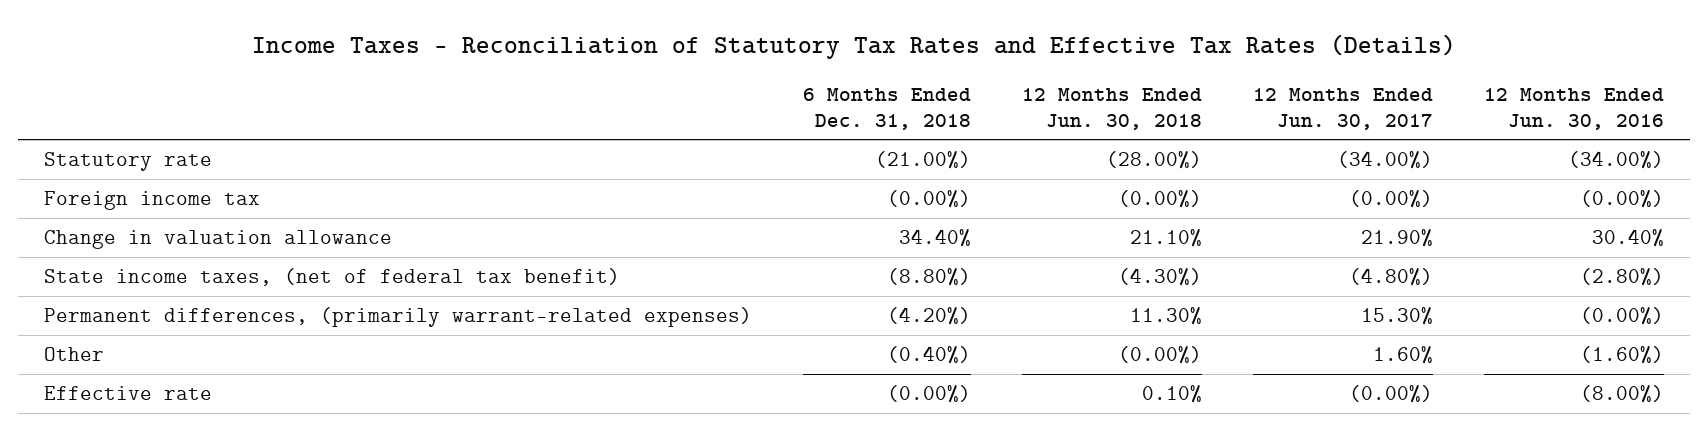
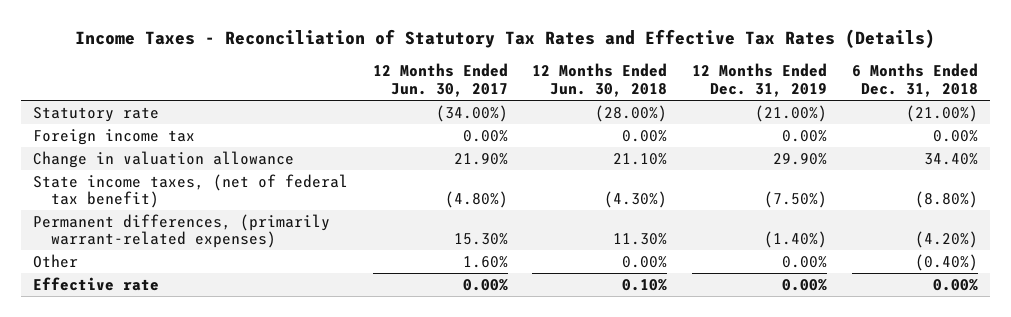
[1484,87,1665,130] 12 Months Ended Jun. 30, 2016 -> none
none -> [691,63,827,98] 12 Months Ended Dec. 31, 2019
[886,190,971,209] (0.00%) -> [932,129,978,142] 0.00%
[1118,190,1203,209] (0.00%) -> [622,129,668,142] 0.00%
[1349,190,1434,209] (0.00%) -> [462,129,508,142] 0.00%
[1118,346,1203,365] (0.00%) -> [622,255,668,268] 0.00%
[886,385,971,404] (0.00%) -> [932,278,978,291] 0.00%
[1349,385,1434,404] (0.00%) -> [462,278,508,291] 0.00%

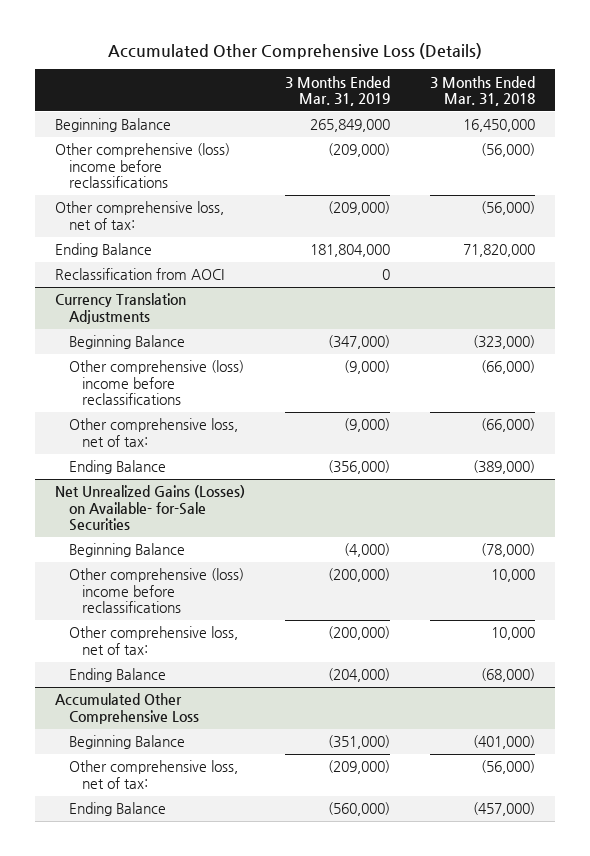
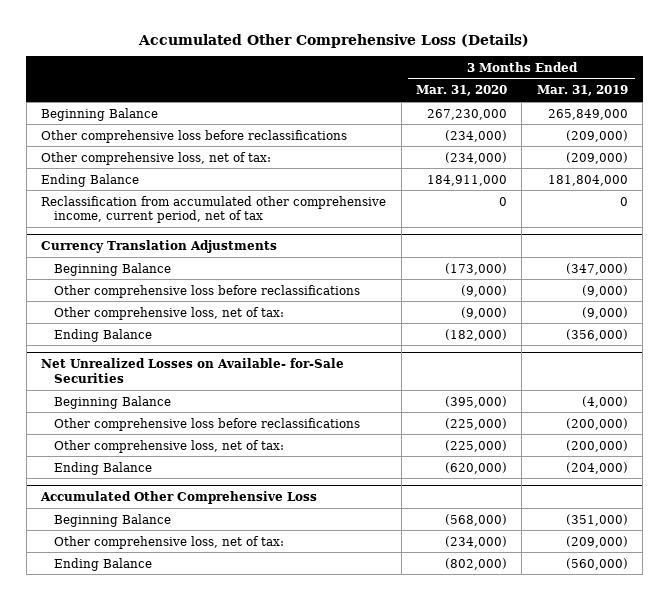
[430,75,536,106] 3 Months Ended Mar. 31, 2018 -> none
none -> [415,85,507,97] Mar. 31, 2020
[54,143,230,189] Other comprehensive (loss) income before reclassifications -> [41,129,348,143] Other comprehensive loss before reclassifications
[54,268,224,281] Reclassification from AOCI -> [41,195,387,224] Reclassification from accumulated other comprehensive income, current period, net of tax
[68,360,244,406] Other comprehensive (loss) income before reclassifications -> [54,284,361,298] Other comprehensive loss before reclassifications
[54,485,245,532] Net Unrealized Gains (Losses) on Available- for-Sale Securities -> [41,357,345,383] Net Unrealized Losses on Available- for-Sale Securities
[68,568,244,614] Other comprehensive (loss) income before reclassifications -> [54,417,361,431] Other comprehensive loss before reclassifications

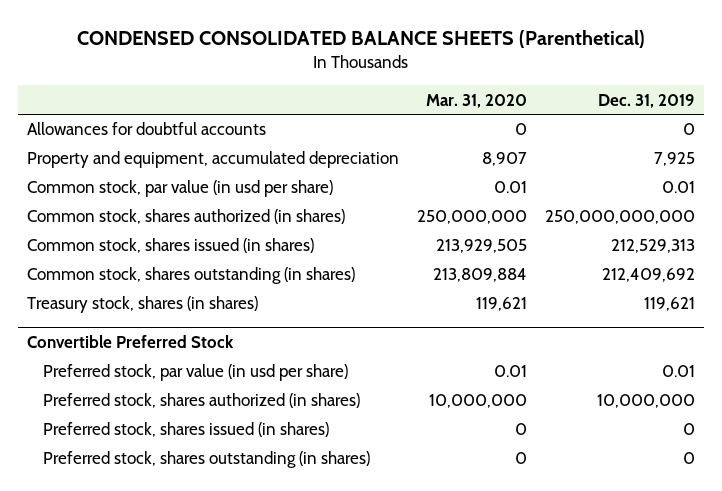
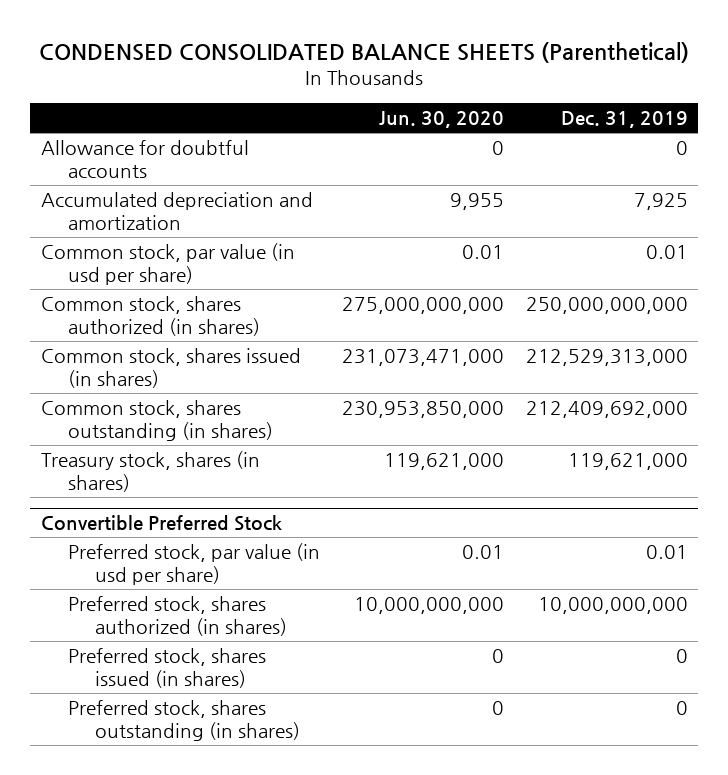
[426,93,528,108] Mar. 31, 2020 -> none
none -> [378,111,504,129] Jun. 30, 2020
[27,122,267,136] Allowances for doubtful accounts -> [40,140,249,178] Allowance for doubtful accounts
[27,151,400,169] Property and equipment, accumulated depreciation -> [40,192,313,230] Accumulated depreciation and amortization
[611,239,696,254] 212,529,313 -> [525,349,688,367] 212,529,313,000
[602,268,696,283] 212,409,692 -> [525,401,688,419] 212,409,692,000
[644,297,696,312] 119,621 -> [567,453,688,471] 119,621,000
[597,394,696,409] 10,000,000 -> [537,597,688,615] 10,000,000,000

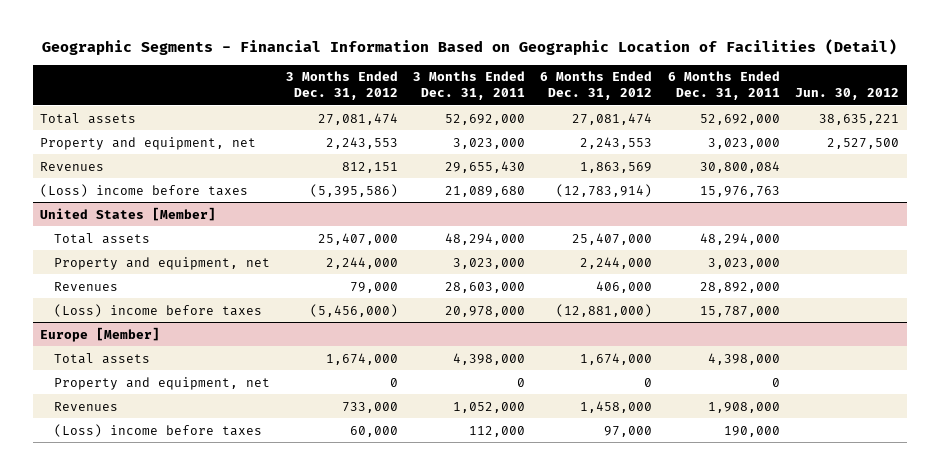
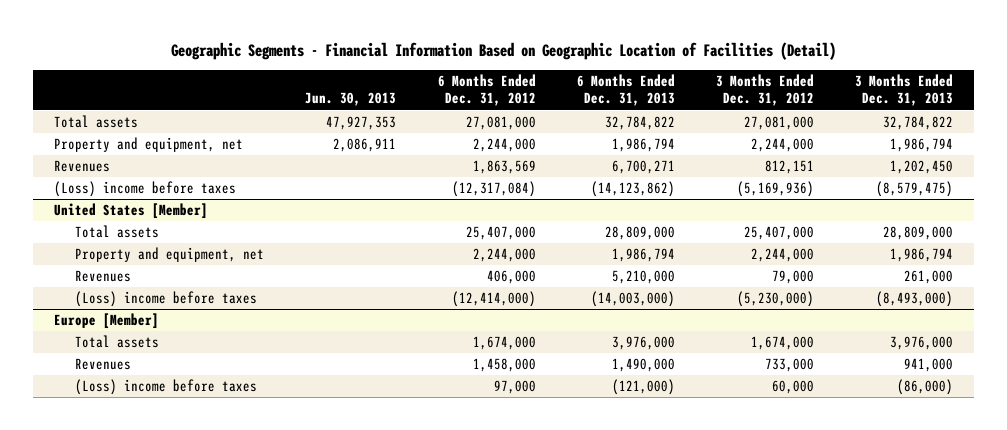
[413,71,526,101] 3 Months Ended Dec. 31, 2011 -> none
[667,71,780,101] 6 Months Ended Dec. 31, 2011 -> none
[795,88,900,101] Jun. 30, 2012 -> none
none -> [305,92,397,107] Jun. 30, 2013
none -> [576,73,675,107] 6 Months Ended Dec. 31, 2013
none -> [855,73,954,107] 3 Months Ended Dec. 31, 2013
[317,112,398,125] 27,081,474 -> [744,116,815,131] 27,081,000
[572,112,653,125] 27,081,474 -> [465,116,536,131] 27,081,000
[325,136,398,149] 2,243,553 -> [751,138,815,153] 2,244,000
[580,136,653,149] 2,243,553 -> [472,138,536,153] 2,244,000
[309,183,398,197] (5,395,586) -> [737,181,815,198] (5,169,936)
[556,183,653,197] (12,783,914) -> [451,181,536,198] (12,317,084)
[309,303,398,317] (5,456,000) -> [737,291,815,308] (5,230,000)
[556,303,653,317] (12,881,000) -> [451,291,536,308] (12,414,000)
[54,376,271,390] Property and equipment, net -> none

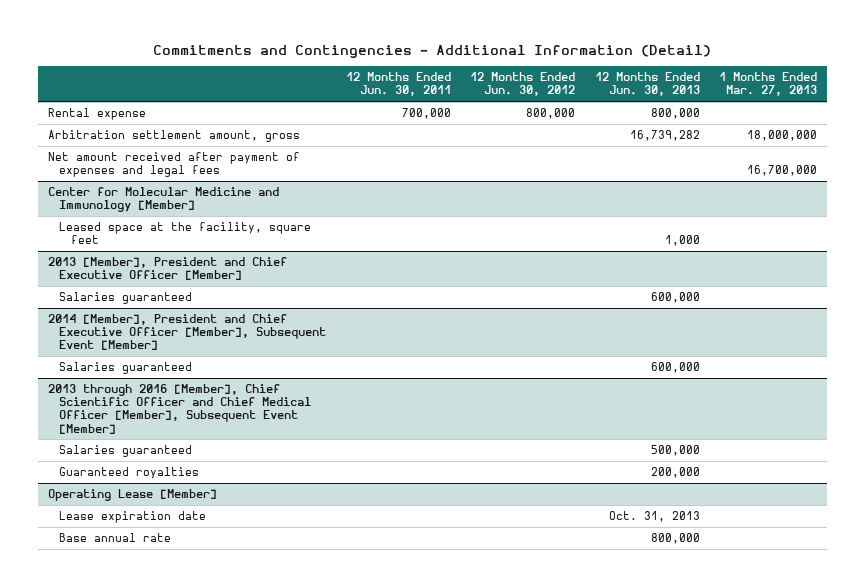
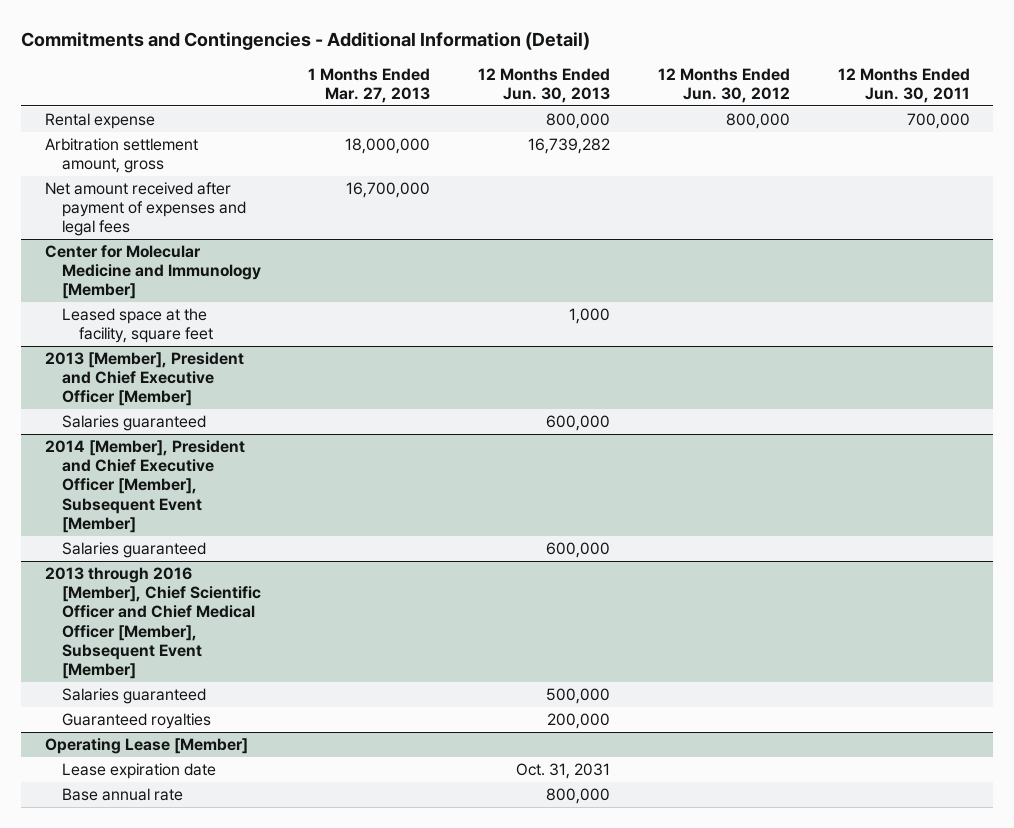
[608,511,700,523] Oct. 31, 2013 -> [516,763,611,780] Oct. 31, 2031

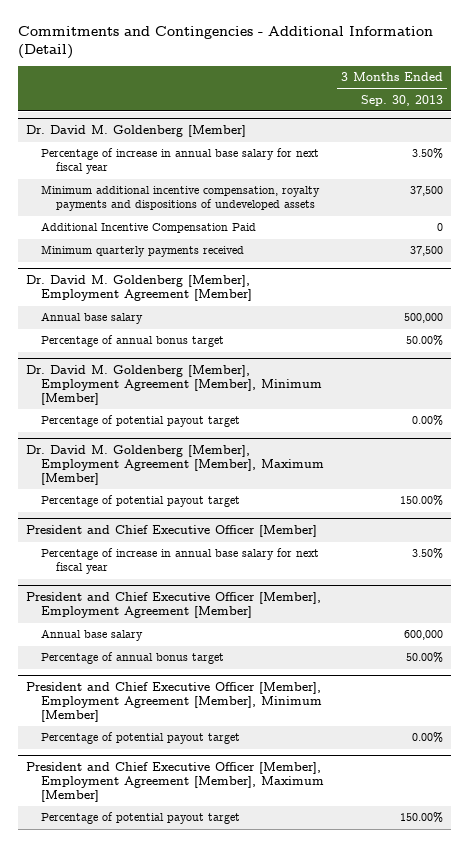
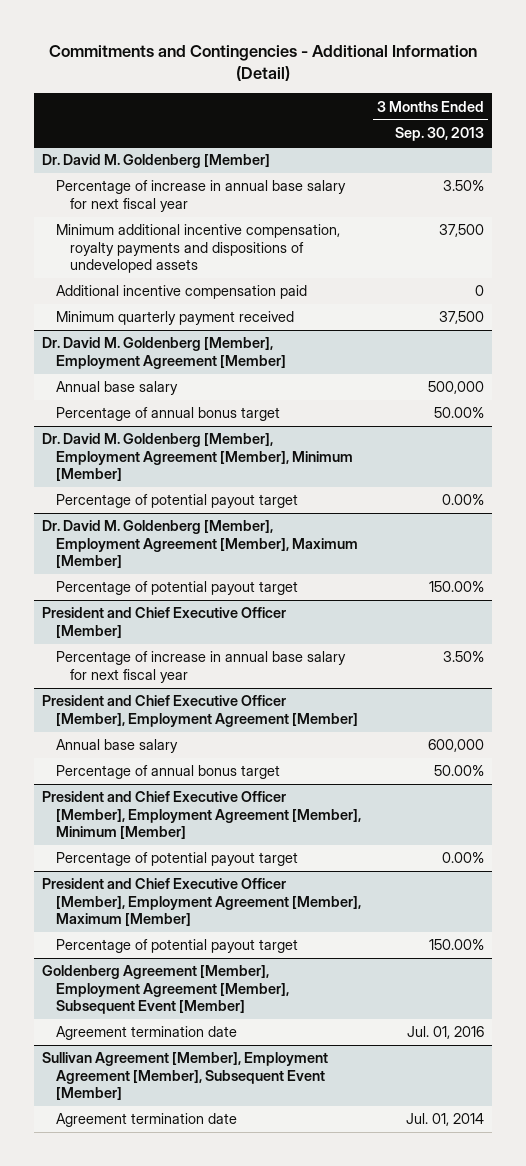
[41,222,257,234] Additional Incentive Compensation Paid -> [56,285,308,300] Additional incentive compensation paid
[41,245,245,258] Minimum quarterly payments received -> [56,311,295,326] Minimum quarterly payment received
none -> [42,965,290,1015] Goldenberg Agreement [Member], Employment Agreement [Member], Subsequent Event [Member]
none -> [56,1026,238,1041] Agreement termination date
none -> [42,1052,329,1101] Sullivan Agreement [Member], Employment Agreement [Member], Subsequent Event [Member]
none -> [56,1113,238,1128] Agreement termination date

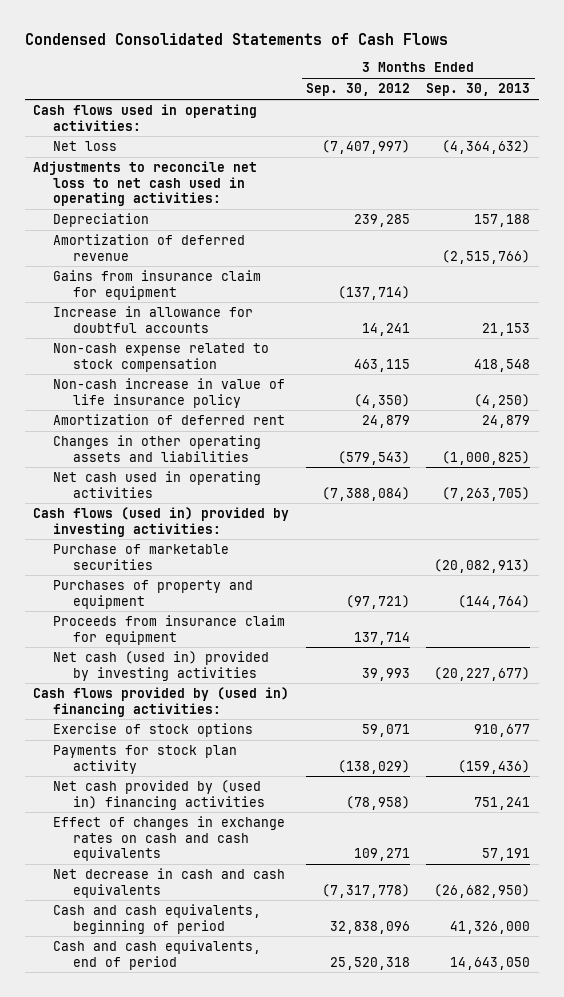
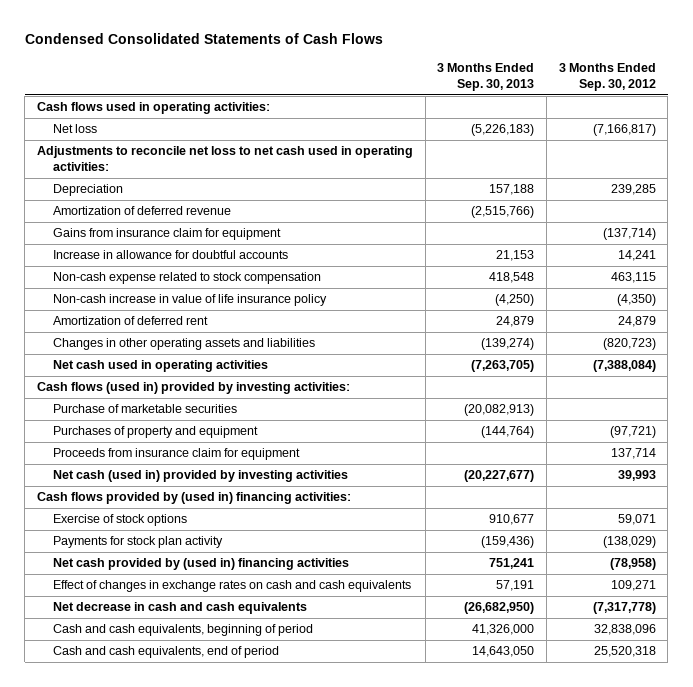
[321,140,410,155] (7,407,997) -> [592,124,656,137] (7,166,817)
[442,140,531,155] (4,364,632) -> [471,124,535,137] (5,226,183)
[337,450,410,465] (579,543) -> [602,338,656,351] (820,723)
[442,450,531,465] (1,000,825) -> [481,338,535,351] (139,274)

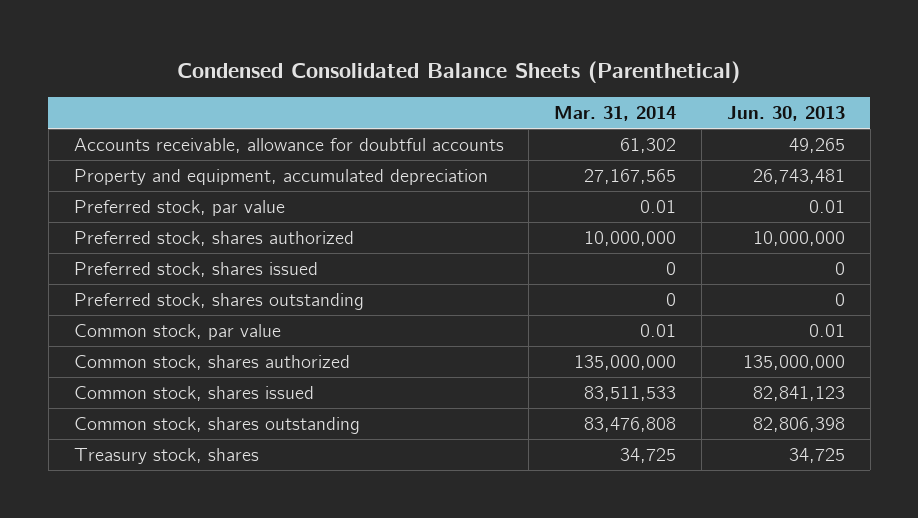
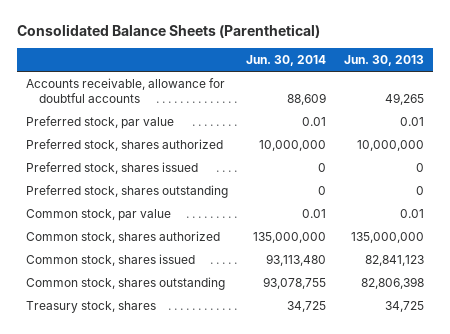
[177,60,741,83] Condensed Consolidated Balance Sheets (Parenthetical) -> [17,24,321,39] Consolidated Balance Sheets (Parenthetical)
[554,106,677,122] Mar. 31, 2014 -> none
none -> [245,55,326,67] Jun. 30, 2014
[73,169,488,186] Property and equipment, accumulated depreciation -> none

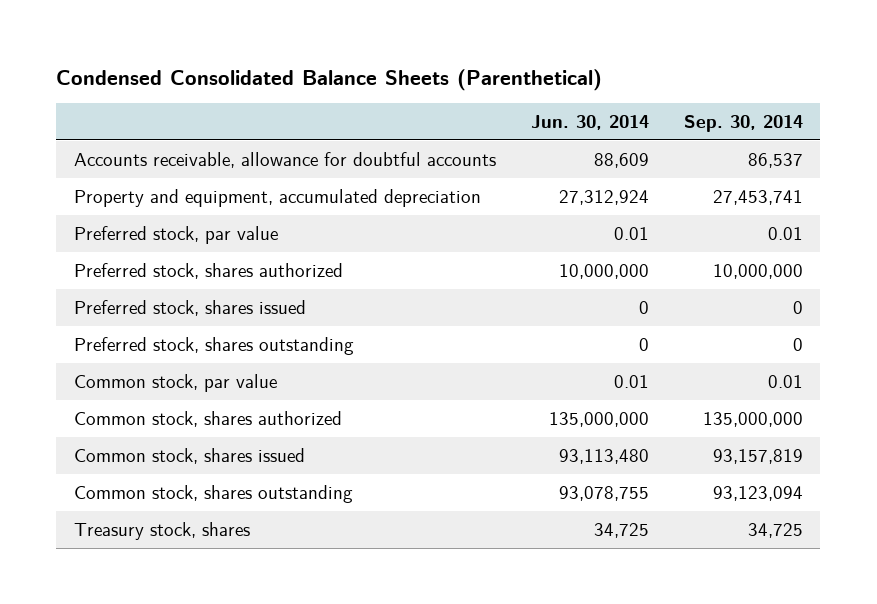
[17,24,321,39] Consolidated Balance Sheets (Parenthetical) -> [56,68,603,91] Condensed Consolidated Balance Sheets (Parenthetical)
[343,55,424,67] Jun. 30, 2013 -> none
none -> [683,114,803,132] Sep. 30, 2014
none -> [73,188,481,207] Property and equipment, accumulated depreciation

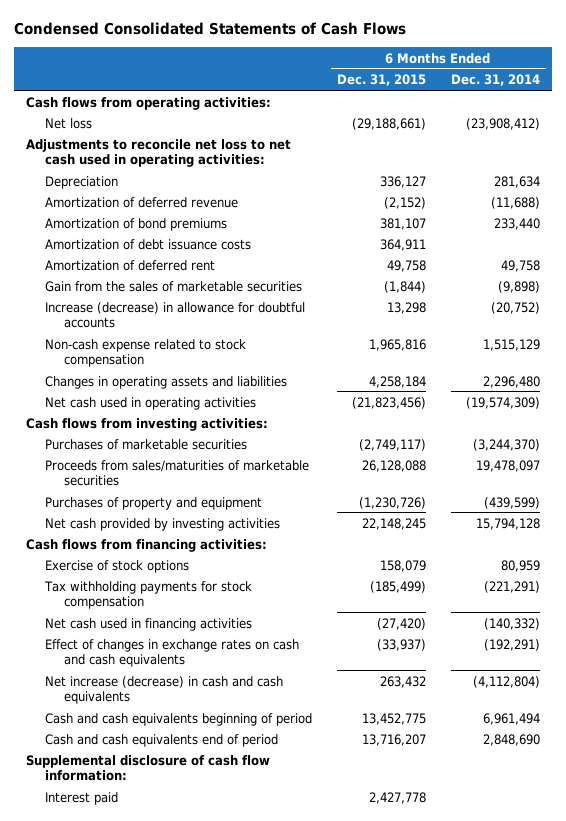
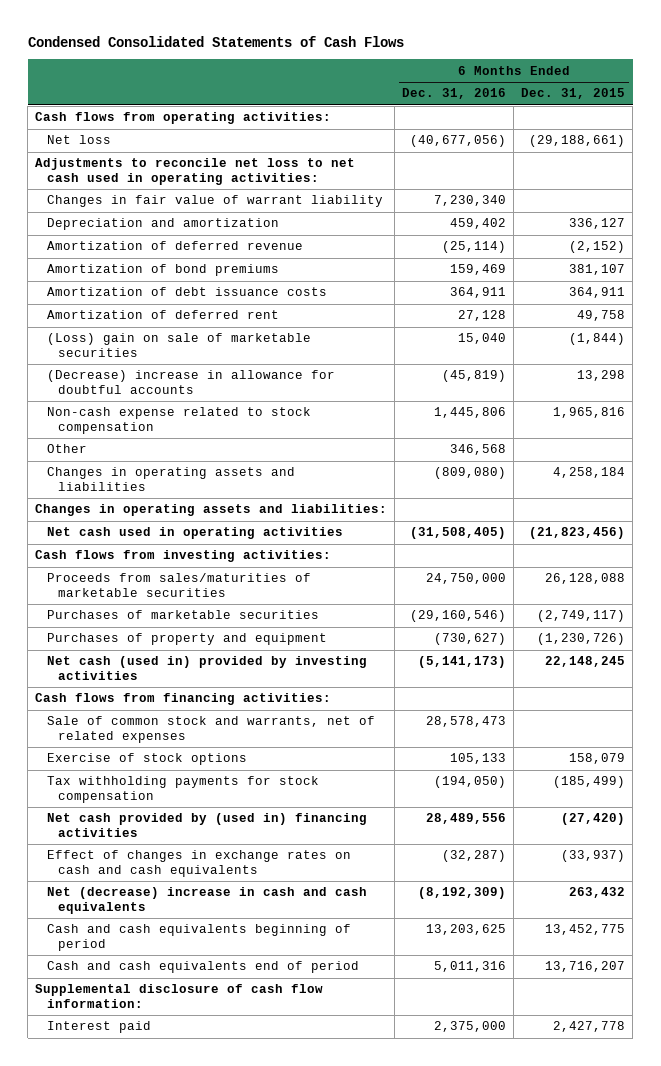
[450,74,540,87] Dec. 31, 2014 -> none
none -> [402,88,507,100] Dec. 31, 2016
none -> [46,195,383,208] Changes in fair value of warrant liability
[45,175,119,189] Depreciation -> [46,218,279,231] Depreciation and amortization
[45,280,303,292] Gain from the sales of marketable securities -> [46,333,311,357] (Loss) gain on sale of marketable securities
[45,301,306,328] Increase (decrease) in allowance for doubtful accounts -> [46,370,335,394] (Decrease) increase in allowance for doubtful accounts
none -> [46,444,87,454] Other
none -> [35,504,388,517] Changes in operating assets and liabilities:
[45,438,248,450] Purchases of marketable securities -> [46,610,319,620] Purchases of marketable securities
[45,517,281,531] Net cash provided by investing activities -> [46,656,367,680] Net cash (used in) provided by investing activities
none -> [46,716,375,743] Sale of common stock and warrants, net of related expenses
[45,617,253,631] Net cash used in financing activities -> [46,813,367,837] Net cash provided by (used in) financing activities
[45,675,284,704] Net increase (decrease) in cash and cash equivalents -> [46,887,367,914] Net (decrease) increase in cash and cash equivalents

